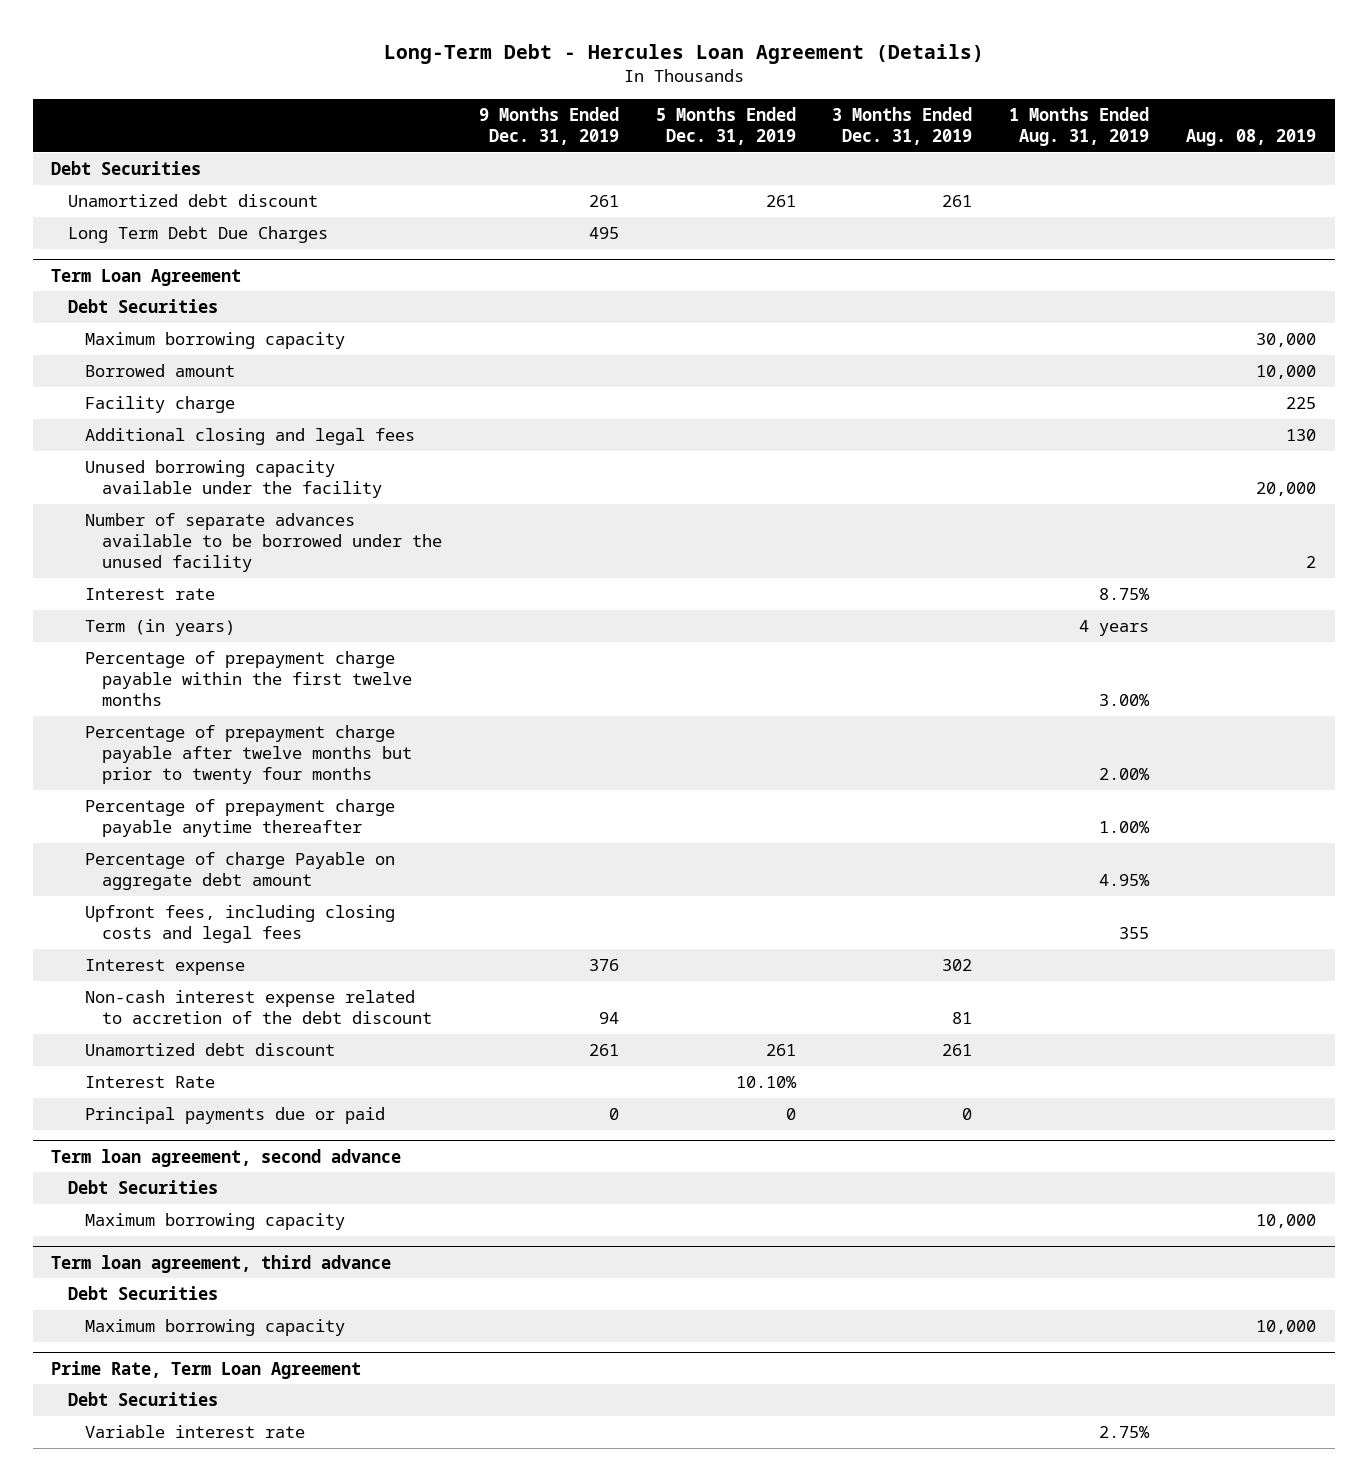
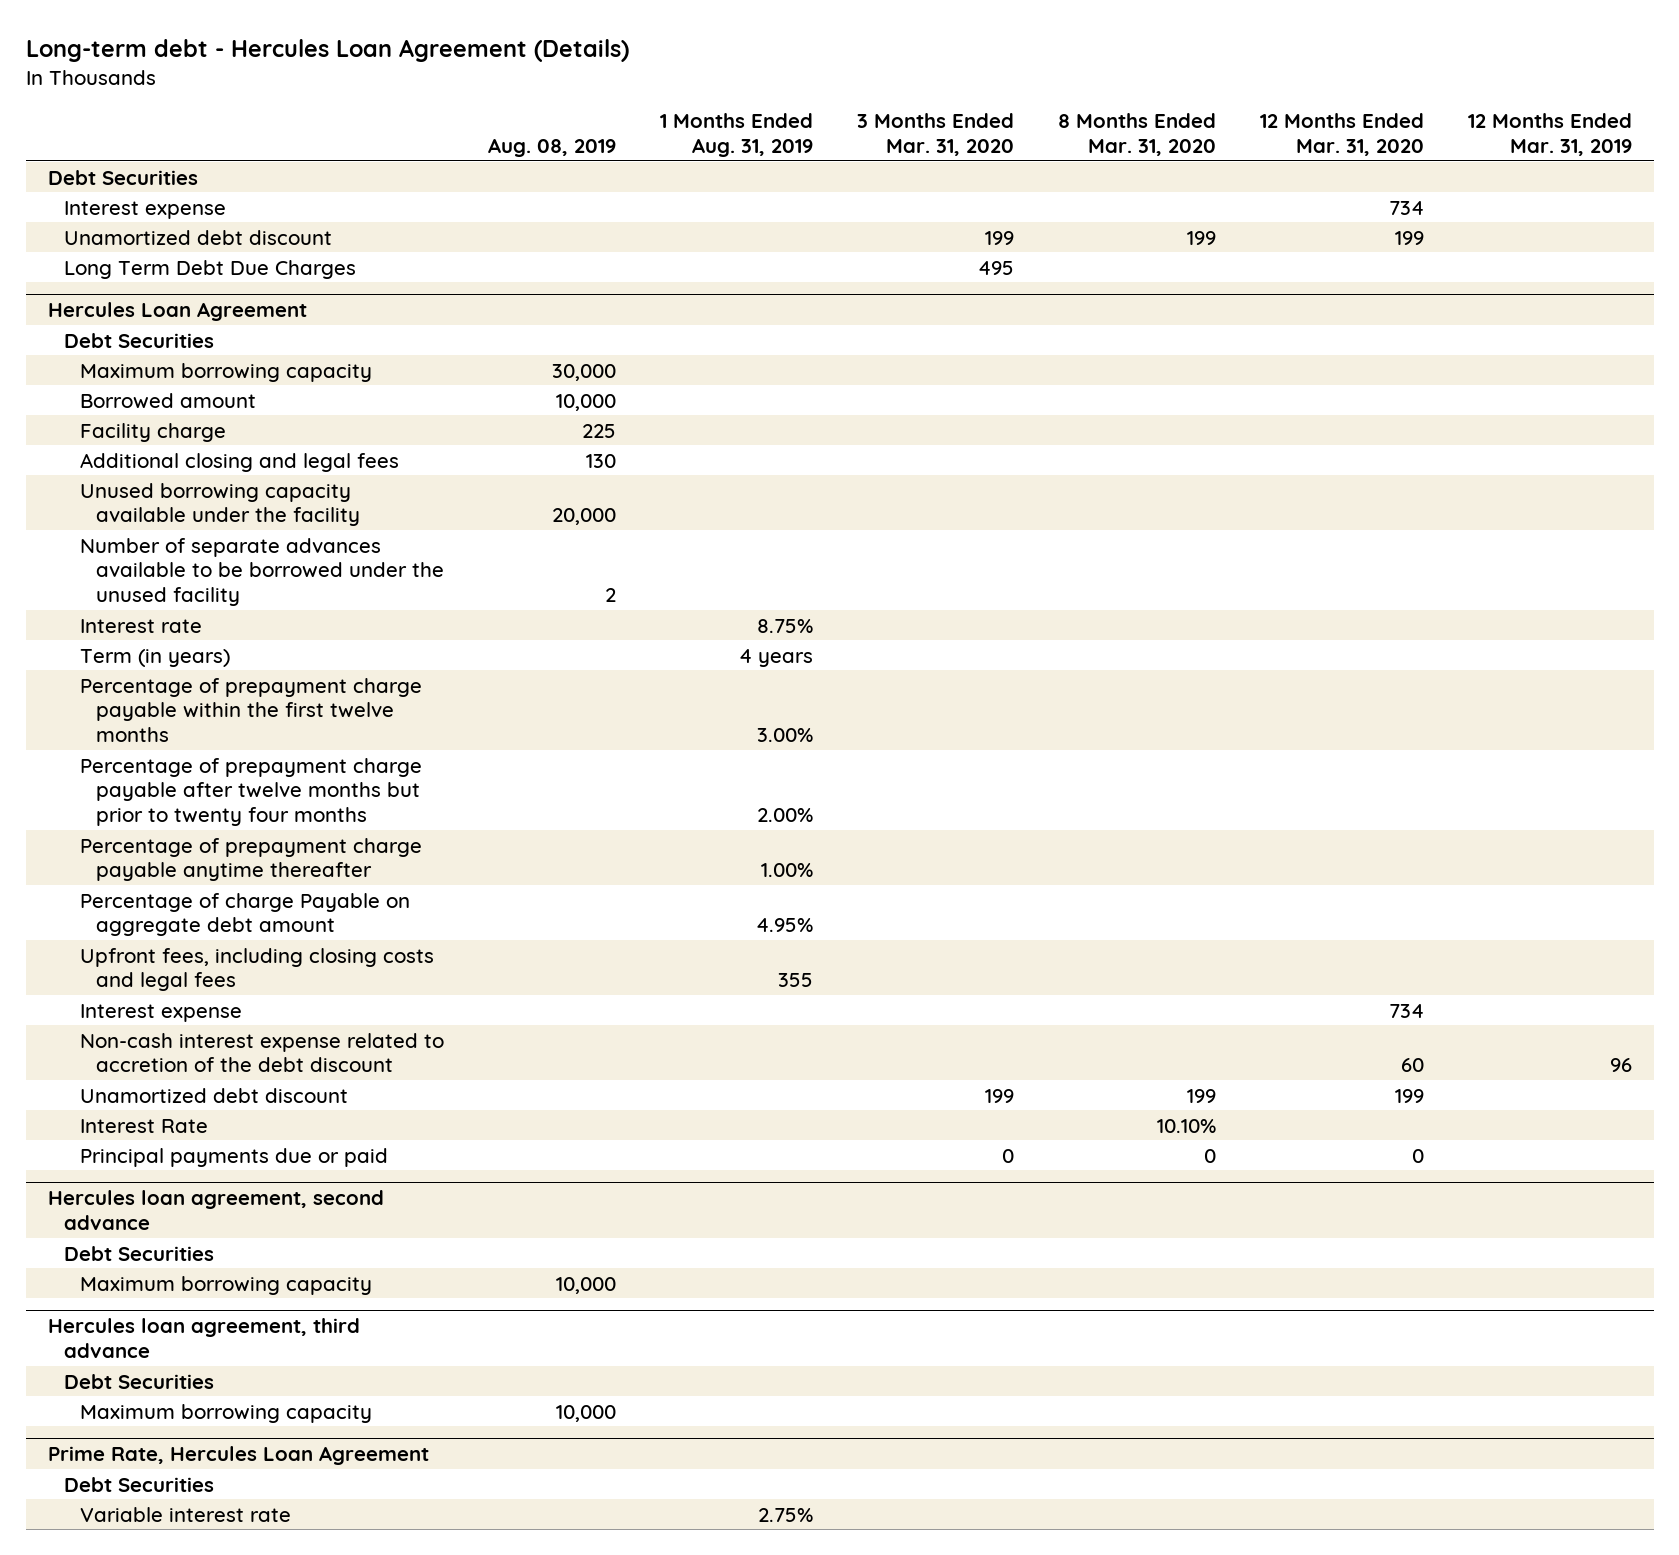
[383,44,984,65] Long-Term Debt - Hercules Loan Agreement (Details) -> [25,39,629,63] Long-term debt - Hercules Loan Agreement (Details)
[478,107,619,146] 9 Months Ended Dec. 31, 2019 -> none
[655,107,796,146] 5 Months Ended Dec. 31, 2019 -> none
[832,107,973,146] 3 Months Ended Dec. 31, 2019 -> none
none -> [856,113,1014,156] 3 Months Ended Mar. 31, 2020
none -> [1057,113,1216,156] 8 Months Ended Mar. 31, 2020
none -> [1259,113,1424,156] 12 Months Ended Mar. 31, 2020
none -> [1467,113,1632,156] 12 Months Ended Mar. 31, 2019
none -> [63,200,226,219] Interest expense
[51,268,242,286] Term Loan Agreement -> [47,301,307,321] Hercules Loan Agreement
[51,1148,402,1167] Term loan agreement, second advance -> [47,1189,384,1230] Hercules loan agreement, second advance
[51,1254,392,1273] Term loan agreement, third advance -> [47,1317,360,1358] Hercules loan agreement, third advance
[51,1360,362,1379] Prime Rate, Term Loan Agreement -> [47,1445,429,1465] Prime Rate, Hercules Loan Agreement

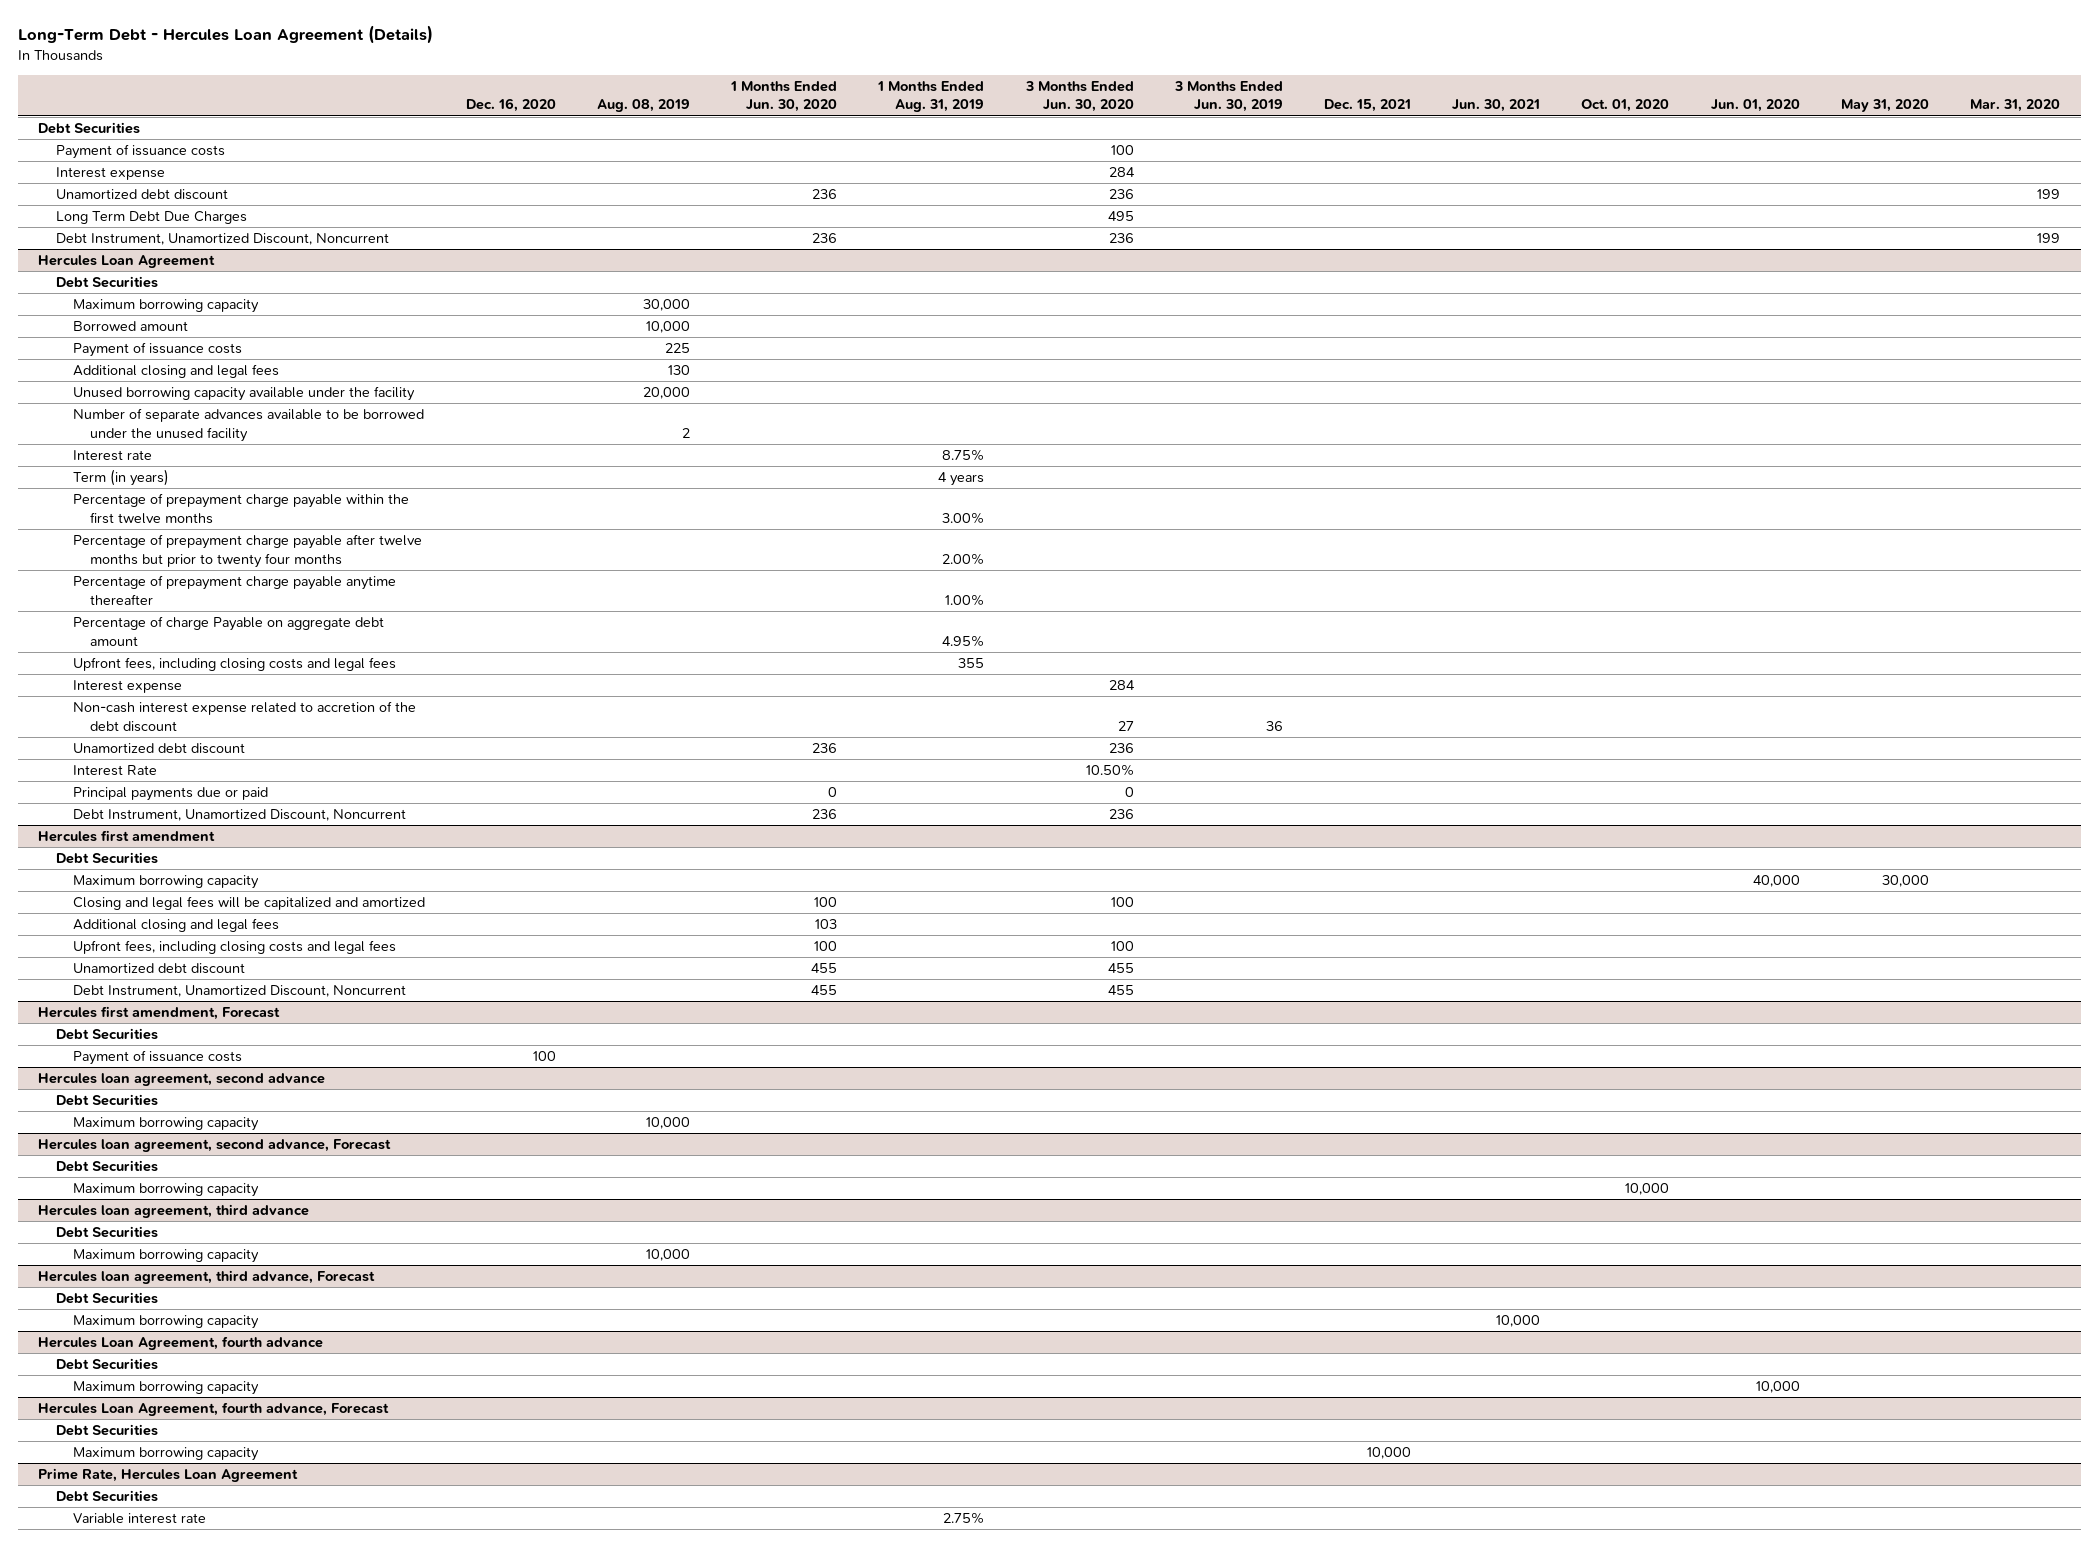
[25,39,629,63] Long-term debt - Hercules Loan Agreement (Details) -> [17,25,433,45] Long-Term Debt - Hercules Loan Agreement (Details)
[856,113,1014,156] 3 Months Ended Mar. 31, 2020 -> none
[1057,113,1216,156] 8 Months Ended Mar. 31, 2020 -> none
[1259,113,1424,156] 12 Months Ended Mar. 31, 2020 -> none
[1467,113,1632,156] 12 Months Ended Mar. 31, 2019 -> none
none -> [465,98,556,113] Dec. 16, 2020
none -> [730,80,838,113] 1 Months Ended Jun. 30, 2020
none -> [1024,80,1134,113] 3 Months Ended Jun. 30, 2020
none -> [1173,80,1283,113] 3 Months Ended Jun. 30, 2019
none -> [1323,99,1411,113] Dec. 15, 2021
none -> [1452,99,1541,113] Jun. 30, 2021
none -> [1581,99,1670,113] Oct. 01, 2020
none -> [1710,99,1800,113] Jun. 01, 2020
none -> [1840,99,1929,113] May 31, 2020
none -> [1969,99,2060,113] Mar. 31, 2020
none -> [55,144,225,160] Payment of issuance costs
none -> [55,233,389,246] Debt Instrument, Unamortized Discount, Noncurrent
[79,422,226,442] Facility charge -> [72,342,242,358] Payment of issuance costs
none -> [72,809,406,822] Debt Instrument, Unamortized Discount, Noncurrent
none -> [38,830,216,843] Hercules first amendment
none -> [55,852,158,865] Debt Securities
none -> [72,875,259,890] Maximum borrowing capacity
none -> [72,896,425,911] Closing and legal fees will be capitalized and amortized
none -> [72,918,279,933] Additional closing and legal fees
none -> [72,940,396,955] Upfront fees, including closing costs and legal fees
none -> [72,963,245,975] Unamortized debt discount
none -> [72,985,406,998] Debt Instrument, Unamortized Discount, Noncurrent
none -> [38,1006,281,1021] Hercules first amendment, Forecast
none -> [55,1028,158,1041] Debt Securities
none -> [72,1050,242,1066] Payment of issuance costs
none -> [38,1139,392,1153] Hercules loan agreement, second advance, Forecast
none -> [55,1160,158,1173] Debt Securities
none -> [72,1183,259,1198] Maximum borrowing capacity
none -> [38,1270,376,1285] Hercules loan agreement, third advance, Forecast
none -> [55,1292,158,1305] Debt Securities
none -> [72,1315,259,1330] Maximum borrowing capacity
none -> [38,1336,324,1351] Hercules Loan Agreement, fourth advance
none -> [55,1358,158,1371] Debt Securities
none -> [72,1381,259,1396] Maximum borrowing capacity
none -> [38,1402,390,1417] Hercules Loan Agreement, fourth advance, Forecast
none -> [55,1424,158,1437] Debt Securities
none -> [72,1447,259,1462] Maximum borrowing capacity

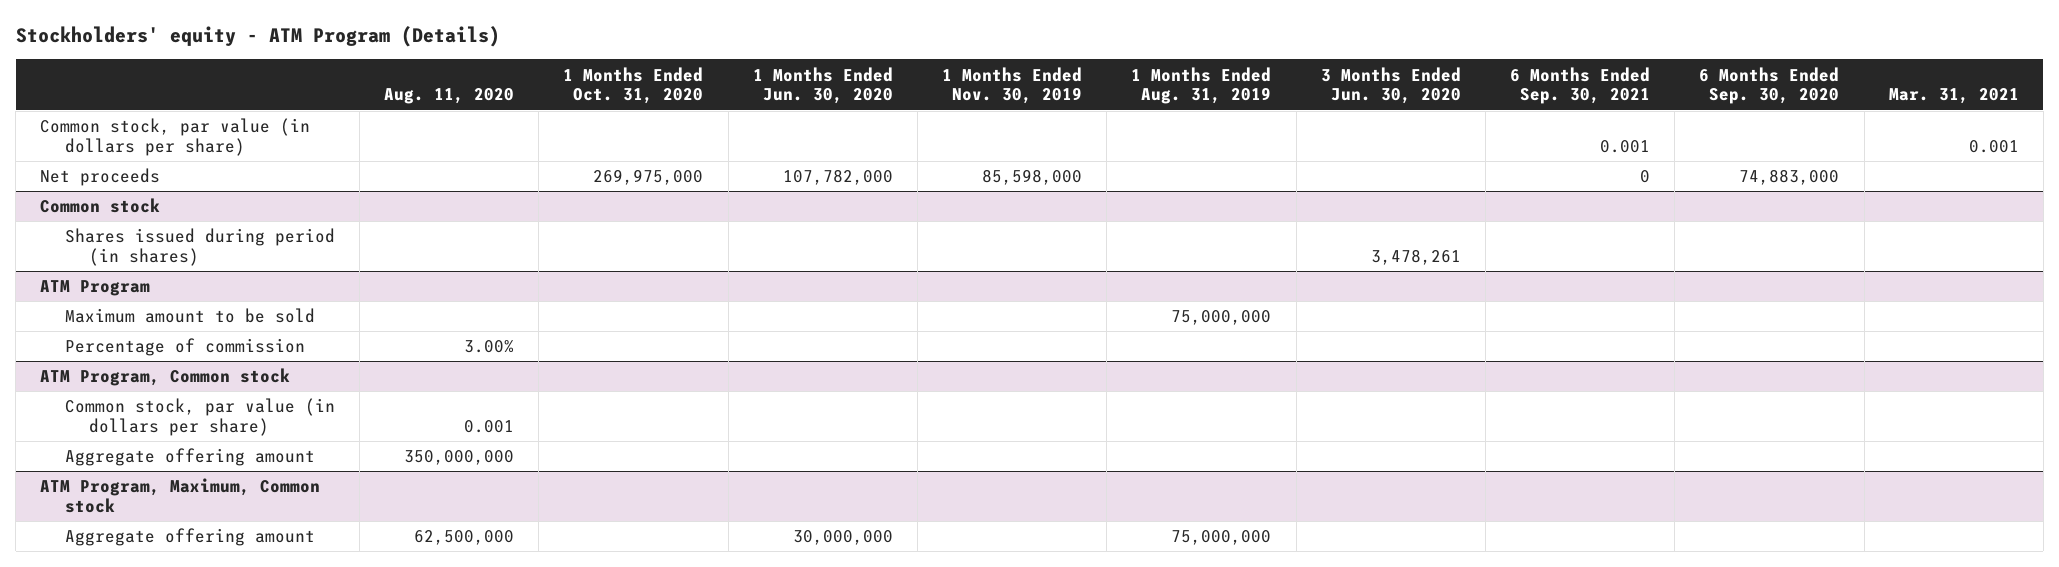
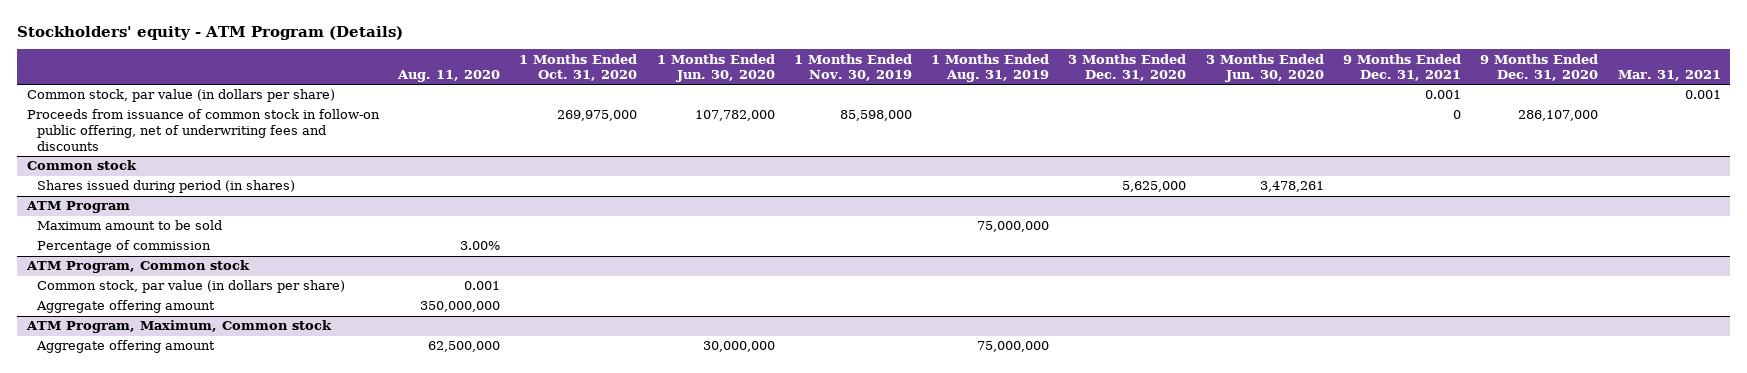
[1510,66,1651,105] 6 Months Ended Sep. 30, 2021 -> none
[1699,66,1840,105] 6 Months Ended Sep. 30, 2020 -> none
none -> [1068,53,1187,82] 3 Months Ended Dec. 31, 2020
none -> [1343,53,1462,82] 9 Months Ended Dec. 31, 2021
none -> [1480,53,1599,82] 9 Months Ended Dec. 31, 2020
[40,168,161,187] Net proceeds -> [26,109,380,151] Proceeds from issuance of common stock in follow-on public offering, net of underwriting fees and discounts

